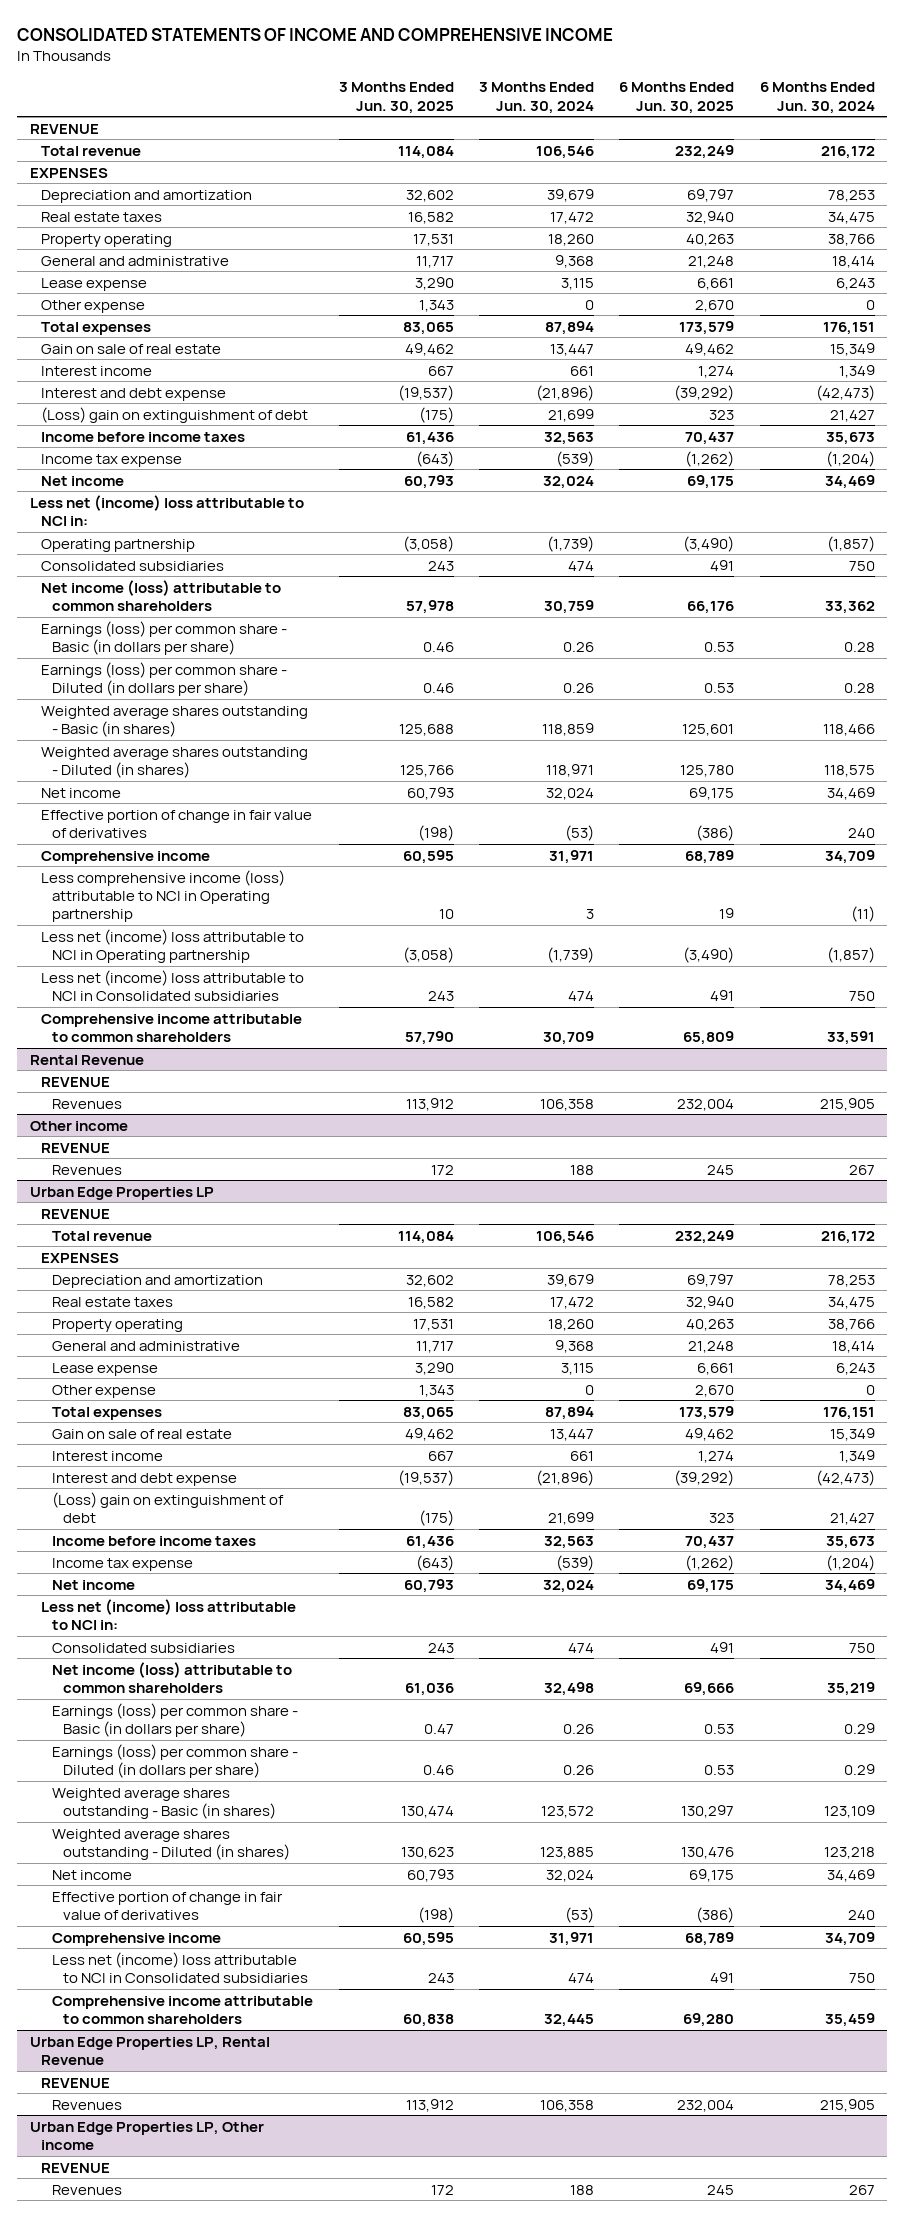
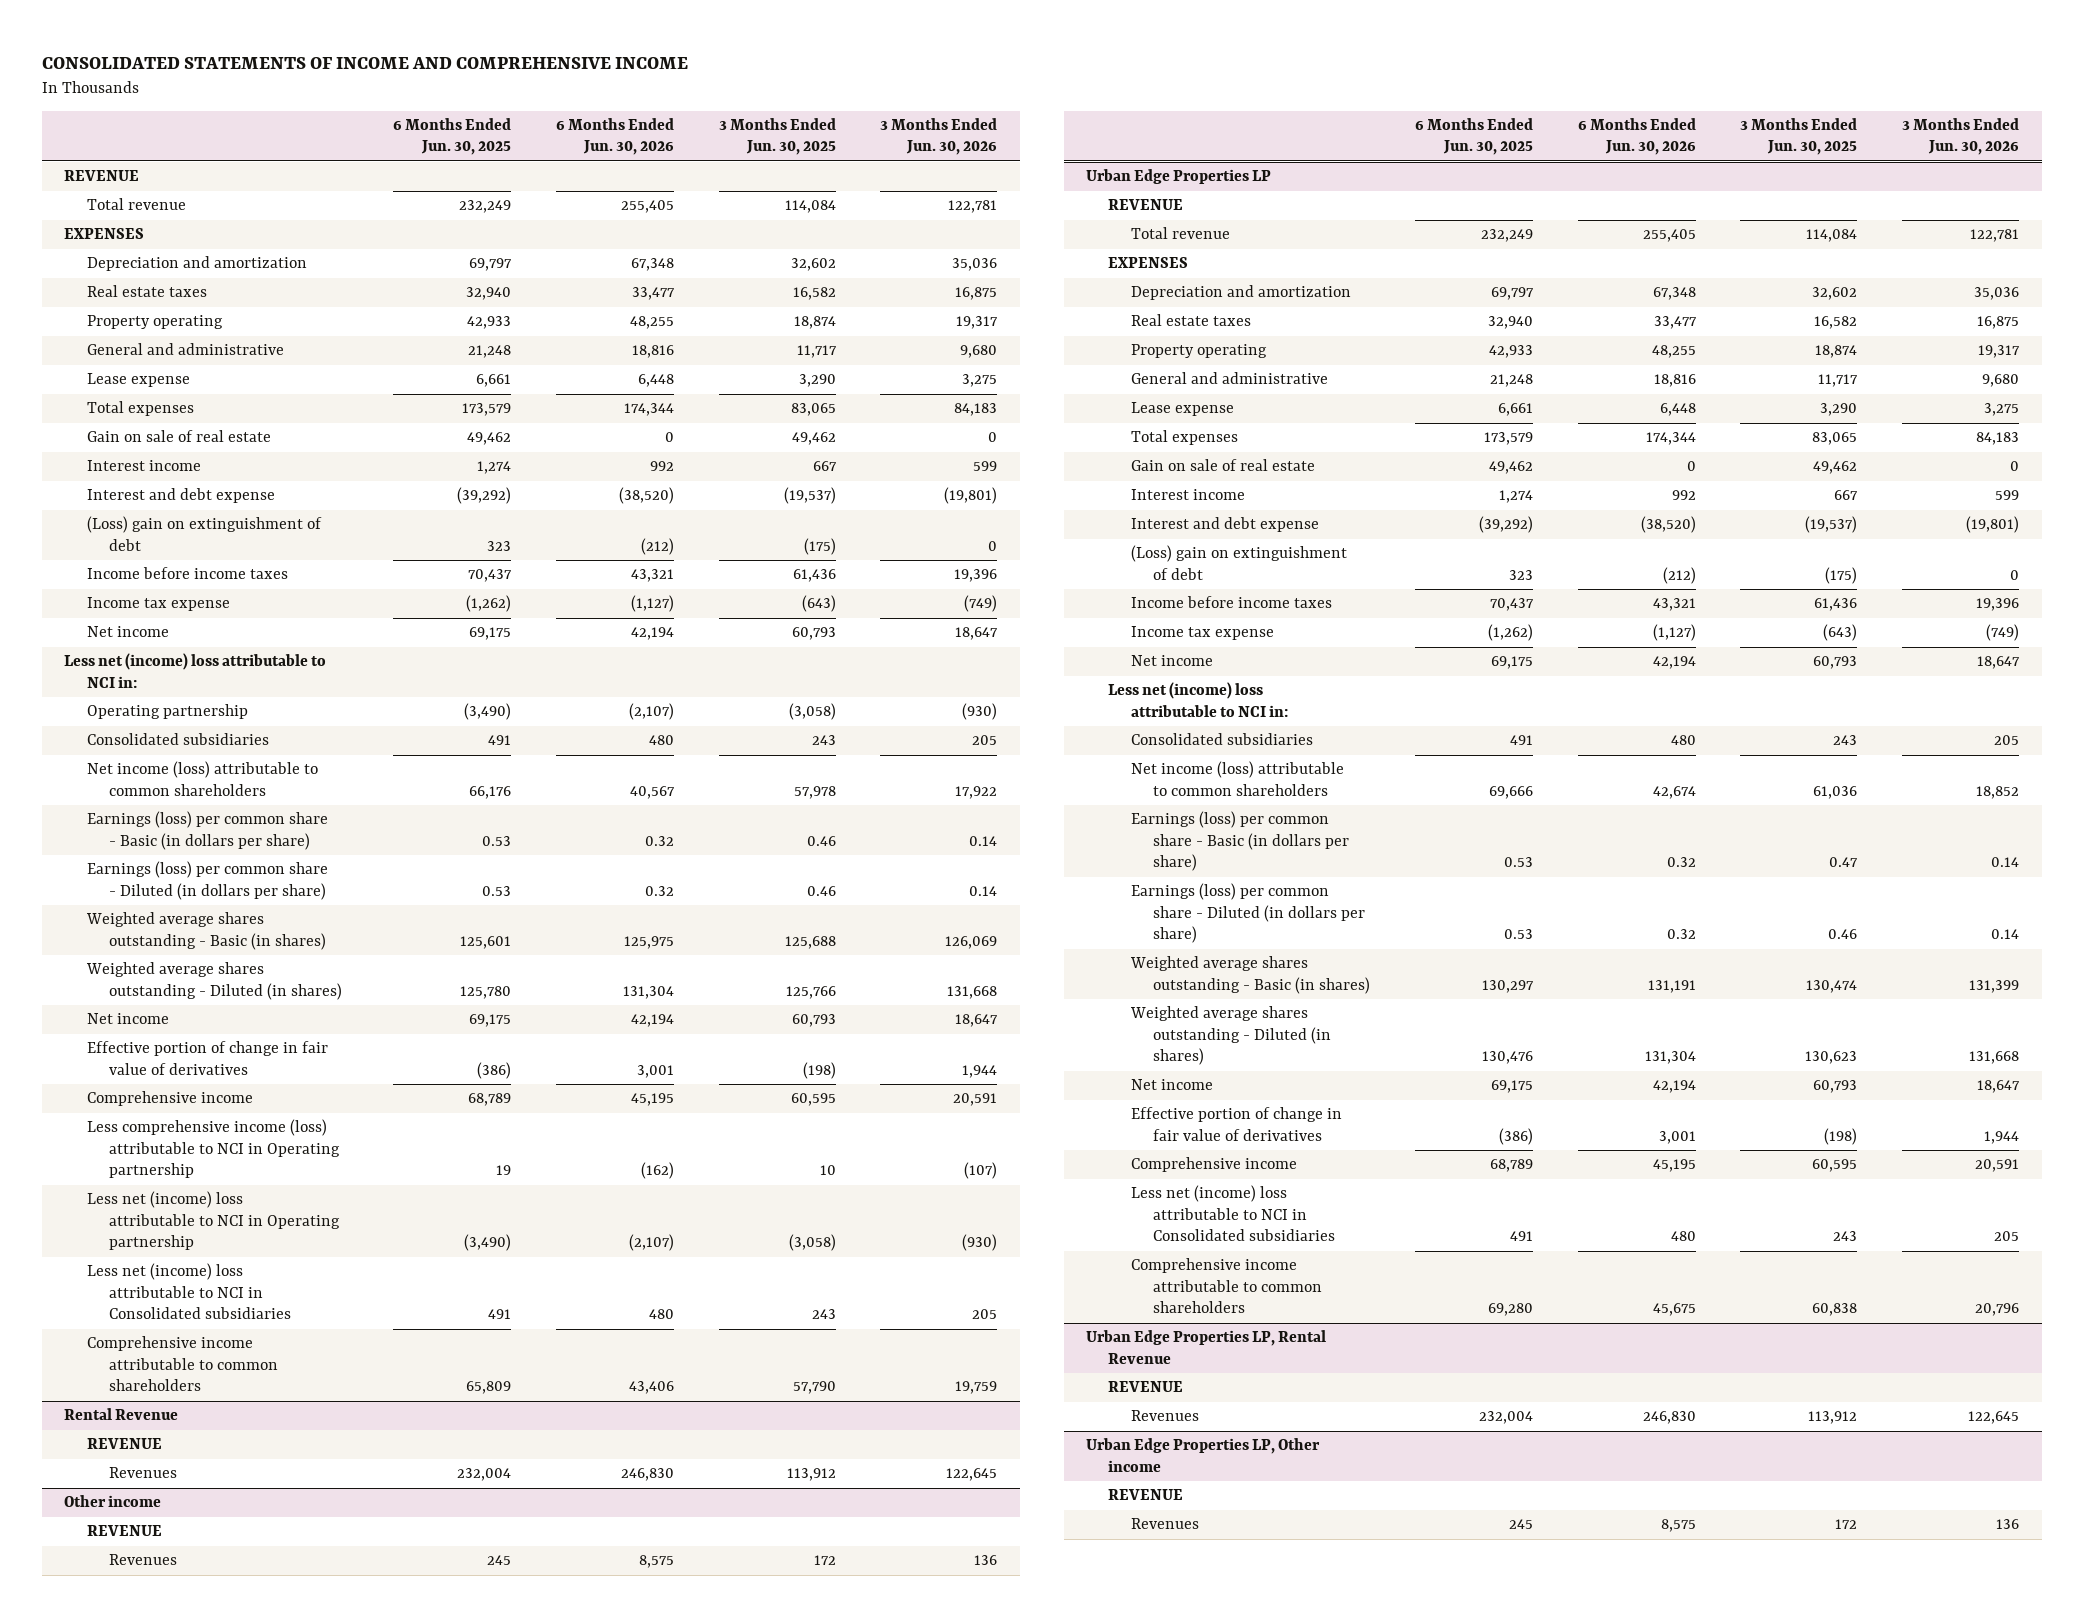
[478,82,594,114] 3 Months Ended Jun. 30, 2024 -> none
[759,82,875,114] 6 Months Ended Jun. 30, 2024 -> none
none -> [555,118,674,156] 6 Months Ended Jun. 30, 2026
none -> [880,118,998,156] 3 Months Ended Jun. 30, 2026
[412,233,454,246] 17,531 -> [793,316,836,330] 18,874
[686,233,735,246] 40,263 -> [467,316,512,330] 42,933
[41,299,146,313] Other expense -> none
[412,1318,454,1331] 17,531 -> [1815,345,1858,359] 18,874
[686,1318,735,1331] 40,263 -> [1488,345,1533,359] 42,933
[52,1384,157,1398] Other expense -> none

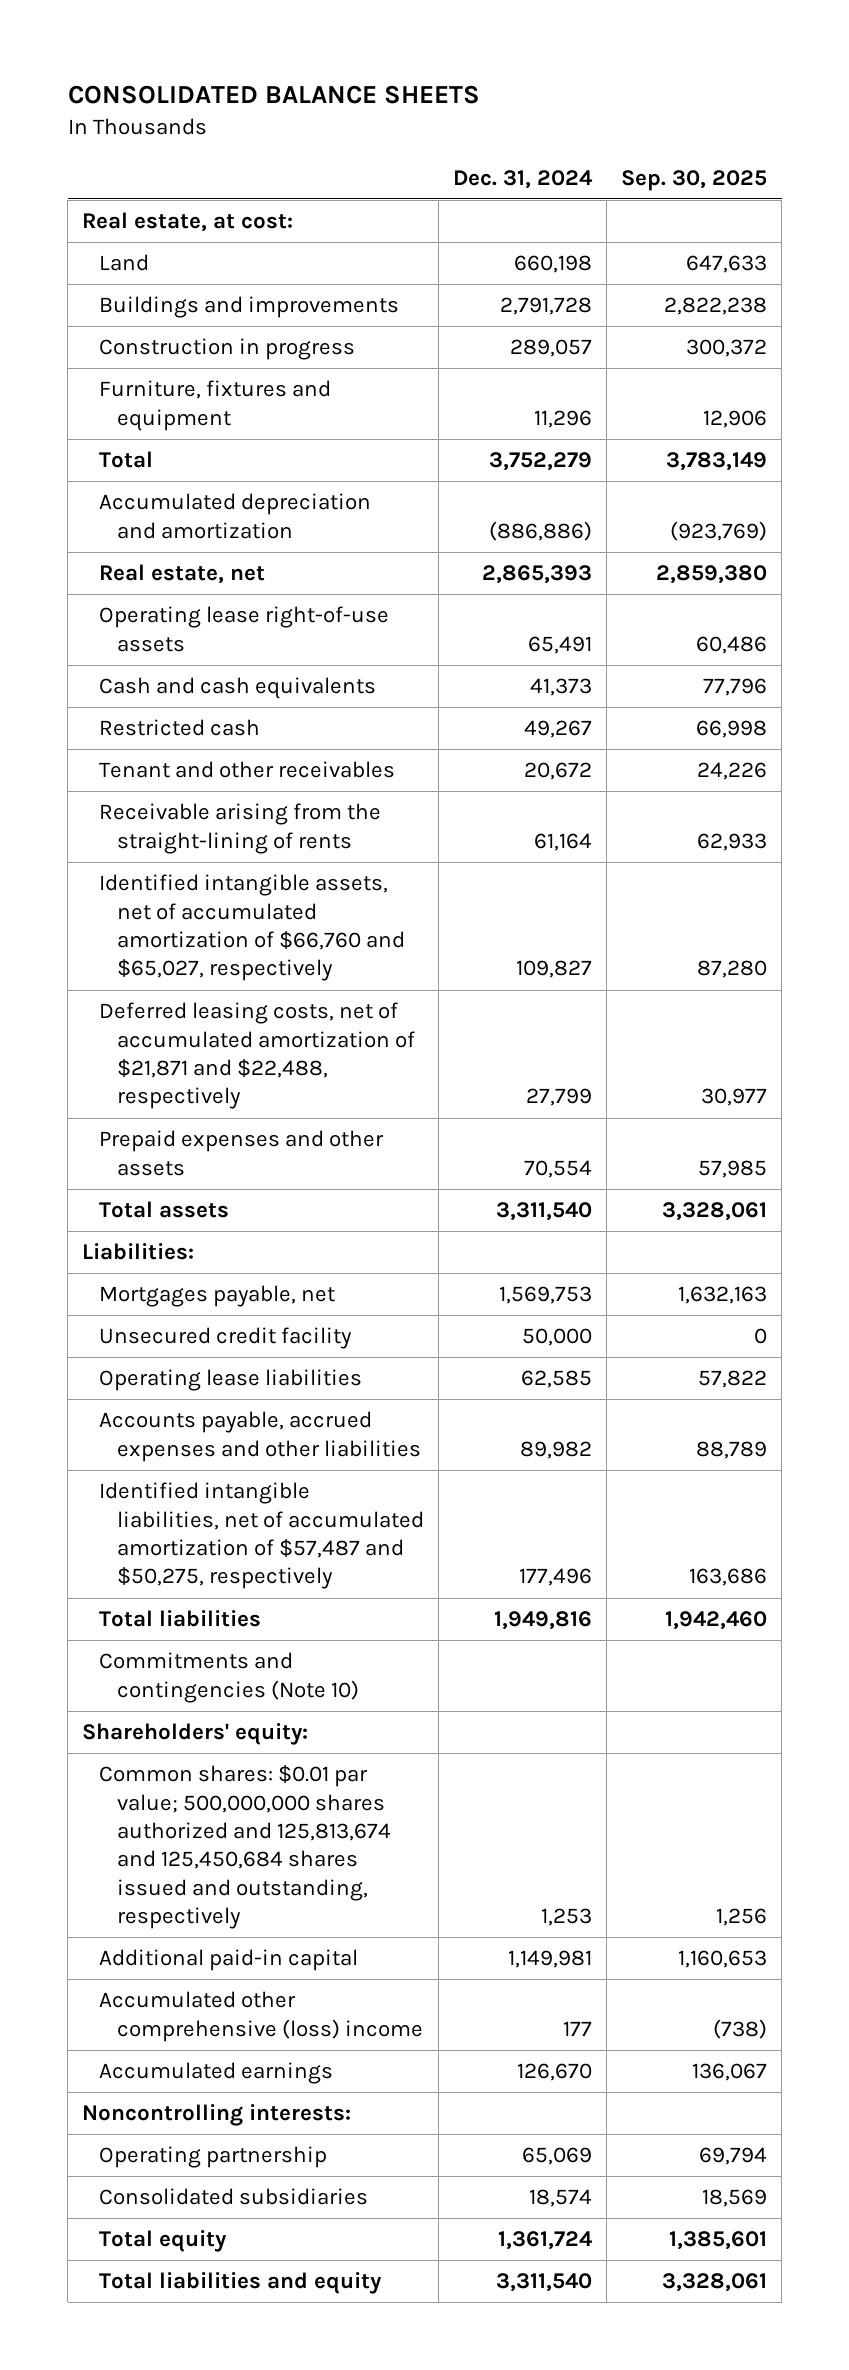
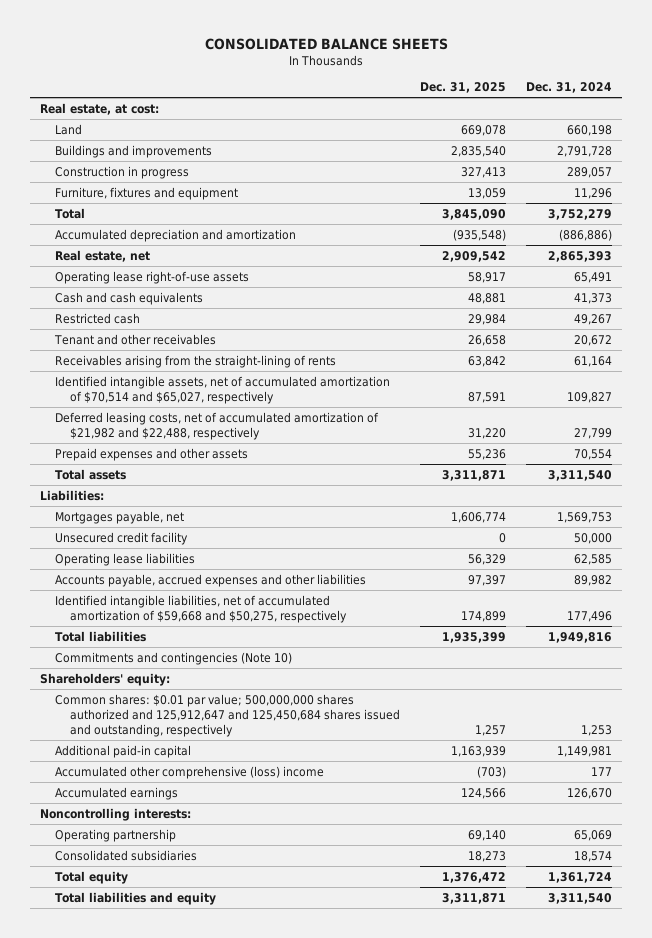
[621,169,768,191] Sep. 30, 2025 -> none
none -> [420,82,507,94] Dec. 31, 2025
[99,803,382,854] Receivable arising from the straight-lining of rents -> [55,354,337,368] Receivables arising from the straight-lining of rents
[99,874,405,982] Identified intangible assets, net of accumulated amortization of $66,760 and $65,027, respectively -> [55,375,391,404] Identified intangible assets, net of accumulated amortization of $70,514 and $65,027, respectively
[99,1002,415,1110] Deferred leasing costs, net of accumulated amortization of $21,871 and $22,488, respectively -> [55,411,380,440] Deferred leasing costs, net of accumulated amortization of $21,982 and $22,488, respectively
[99,1482,424,1590] Identified intangible liabilities, net of accumulated amortization of $57,487 and $50,275, respectively -> [55,594,348,623] Identified intangible liabilities, net of accumulated amortization of $59,668 and $50,275, respectively
[99,1765,391,1930] Common shares: $0.01 par value; 500,000,000 shares authorized and 125,813,674 and 125,450,684 shares issued and outstanding, respectively -> [55,693,401,737] Common shares: $0.01 par value; 500,000,000 shares authorized and 125,912,647 and 125,450,684 shares issued and outstanding, respectively

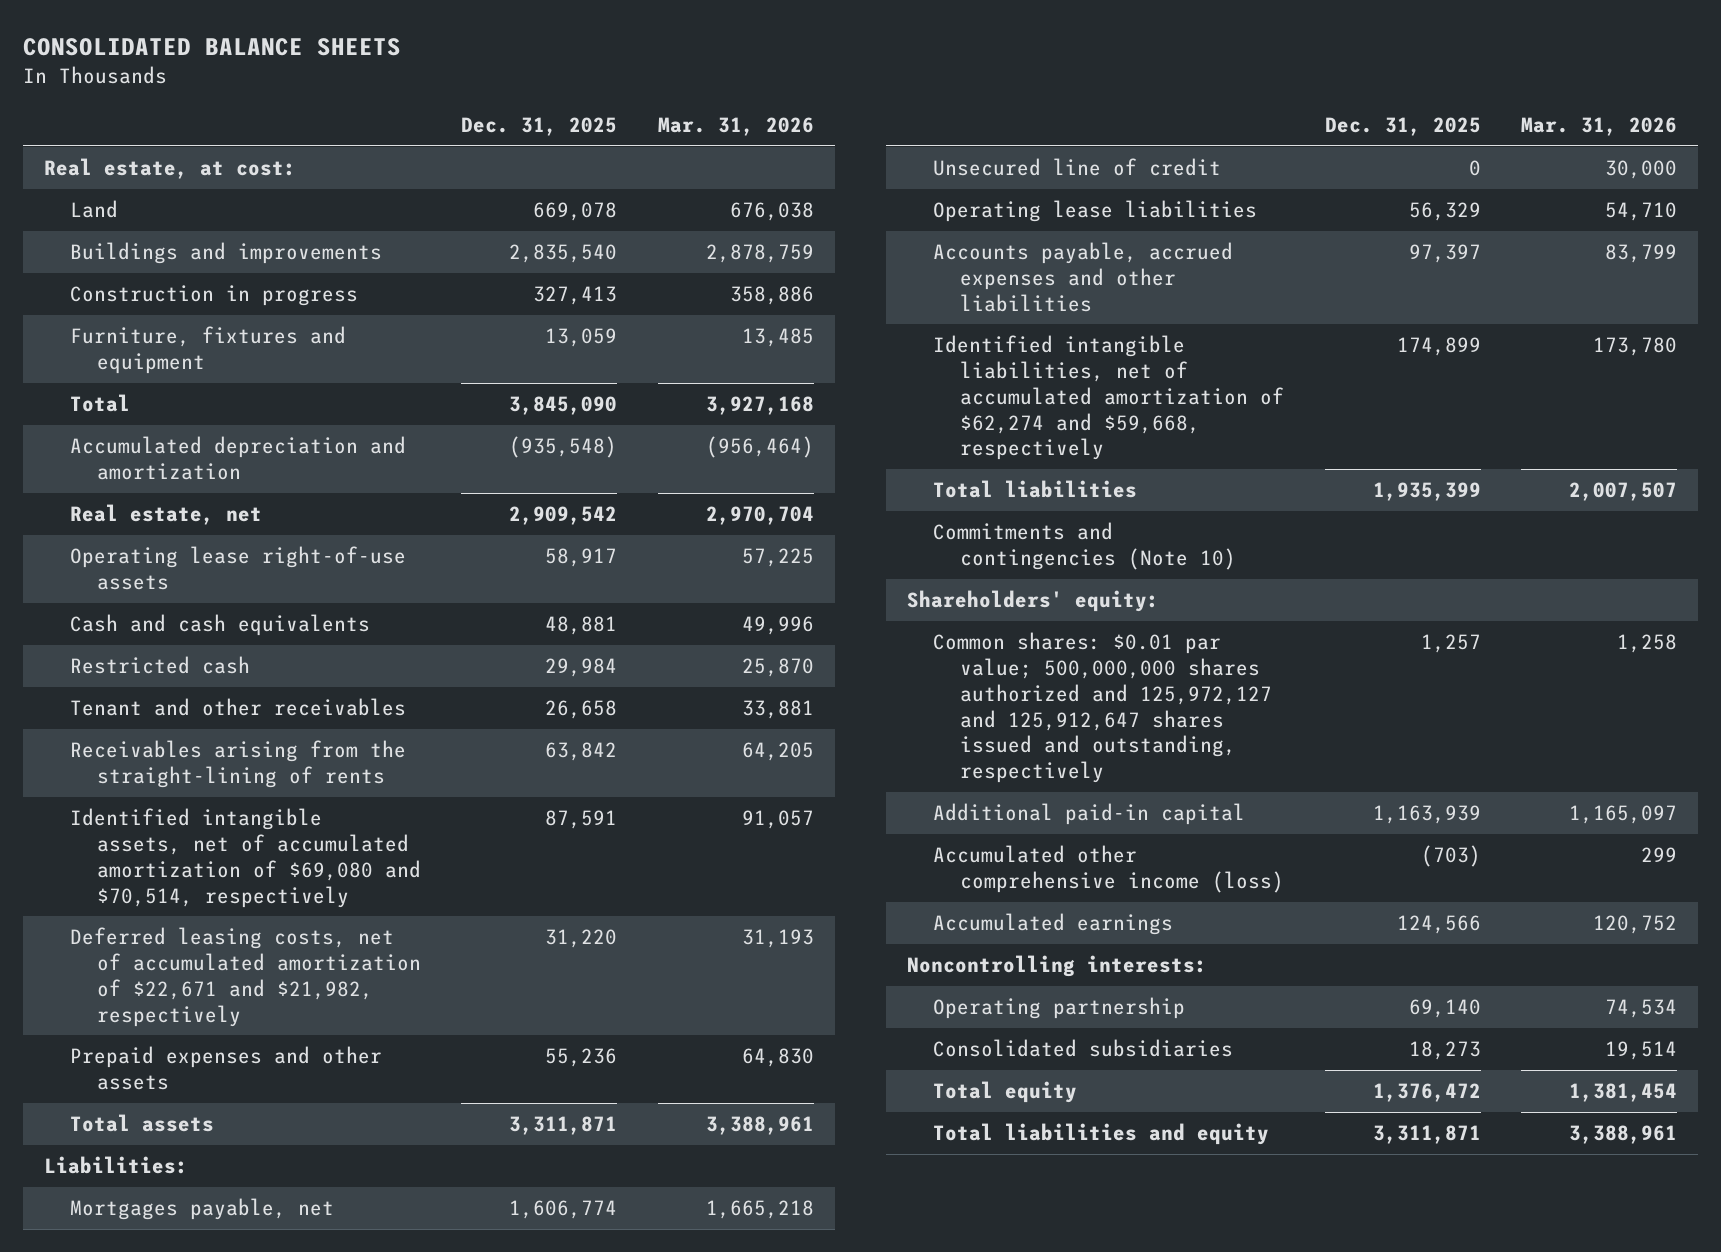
[526,82,613,94] Dec. 31, 2024 -> none
none -> [658,117,815,137] Mar. 31, 2026
[55,375,391,404] Identified intangible assets, net of accumulated amortization of $70,514 and $65,027, respectively -> [70,808,421,908] Identified intangible assets, net of accumulated amortization of $69,080 and $70,514, respectively
[55,411,380,440] Deferred leasing costs, net of accumulated amortization of $21,982 and $22,488, respectively -> [70,927,421,1027] Deferred leasing costs, net of accumulated amortization of $22,671 and $21,982, respectively
[55,531,189,545] Unsecured credit facility -> [933,158,1222,177] Unsecured line of credit
[55,594,348,623] Identified intangible liabilities, net of accumulated amortization of $59,668 and $50,275, respectively -> [933,335,1284,461] Identified intangible liabilities, net of accumulated amortization of $62,274 and $59,668, respectively
[55,693,401,737] Common shares: $0.01 par value; 500,000,000 shares authorized and 125,912,647 and 125,450,684 shares issued and outstanding, respectively -> [933,632,1272,784] Common shares: $0.01 par value; 500,000,000 shares authorized and 125,972,127 and 125,912,647 shares issued and outstanding, respectively
[55,765,325,779] Accumulated other comprehensive (loss) income -> [933,845,1284,893] Accumulated other comprehensive income (loss)

